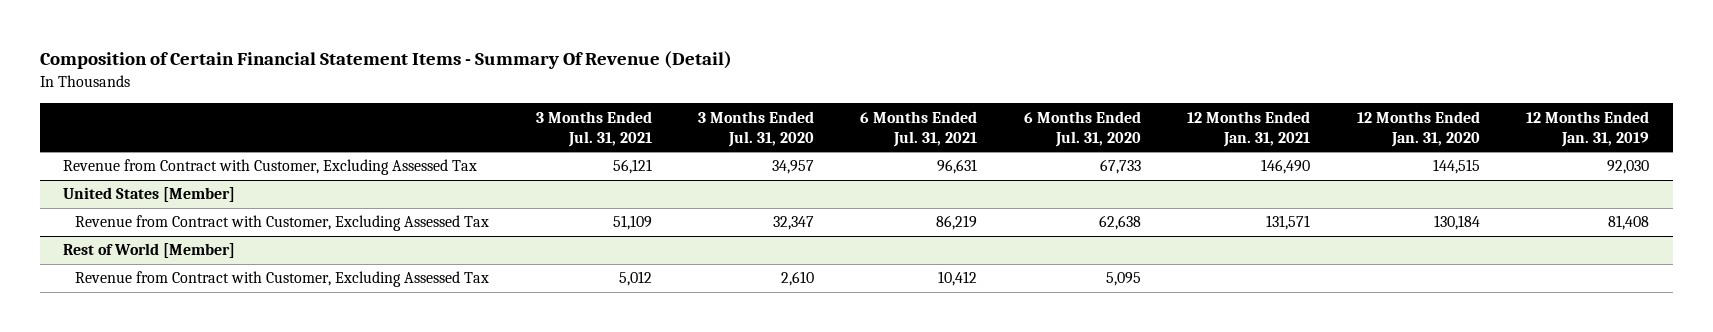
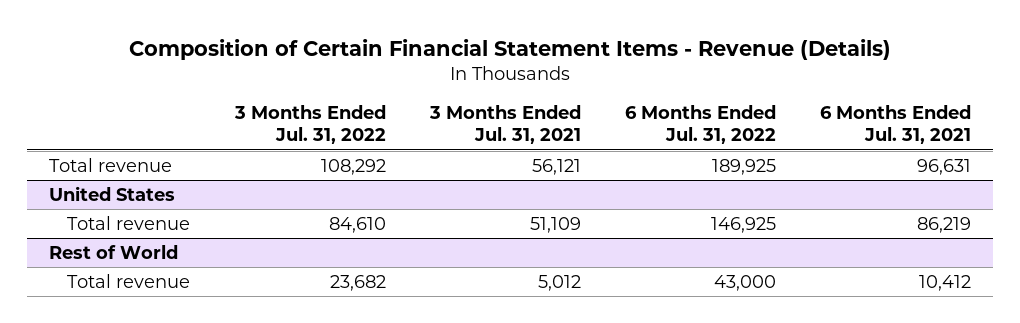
[39,51,732,70] Composition of Certain Financial Statement Items - Summary Of Revenue (Detail) -> [129,38,892,60] Composition of Certain Financial Statement Items - Revenue (Details)
[698,110,815,147] 3 Months Ended Jul. 31, 2020 -> none
[1023,110,1141,147] 6 Months Ended Jul. 31, 2020 -> none
[1187,110,1311,147] 12 Months Ended Jan. 31, 2021 -> none
[1356,110,1480,147] 12 Months Ended Jan. 31, 2020 -> none
[1526,110,1650,147] 12 Months Ended Jan. 31, 2019 -> none
none -> [233,105,386,145] 3 Months Ended Jul. 31, 2022
none -> [624,105,776,145] 6 Months Ended Jul. 31, 2022
[63,159,478,176] Revenue from Contract with Customer, Excluding Assessed Tax -> [49,157,173,172] Total revenue
[63,187,236,203] United States [Member] -> [49,185,176,201] United States
[75,215,490,232] Revenue from Contract with Customer, Excluding Assessed Tax -> [67,215,191,230] Total revenue
[63,243,236,259] Rest of World [Member] -> [49,244,179,259] Rest of World
[75,271,490,288] Revenue from Contract with Customer, Excluding Assessed Tax -> [67,273,191,288] Total revenue

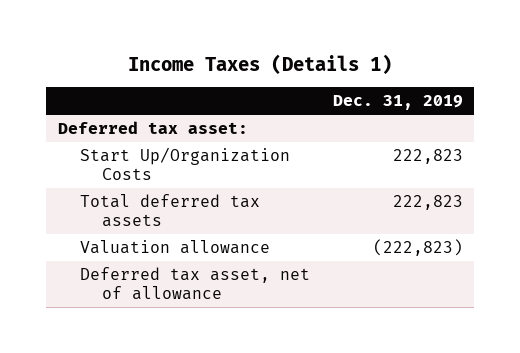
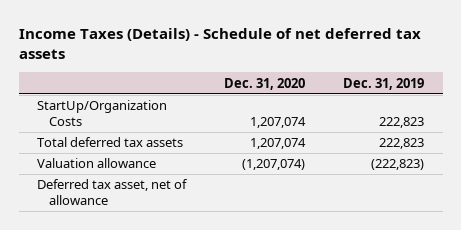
[128,54,393,75] Income Taxes (Details 1) -> [18,27,421,60] Income Taxes (Details) - Schedule of net deferred tax assets
none -> [224,77,306,90] Dec. 31, 2020
[57,121,248,135] Deferred tax asset: -> none
[80,147,291,180] Start Up/Organization Costs -> [37,100,168,127] StartUp/Organization Costs

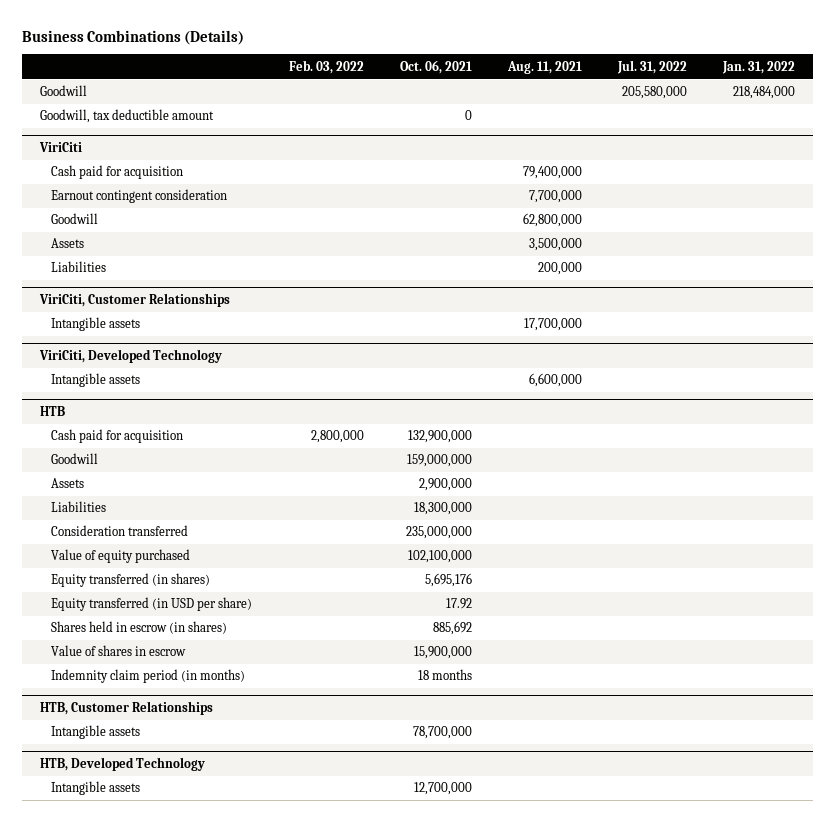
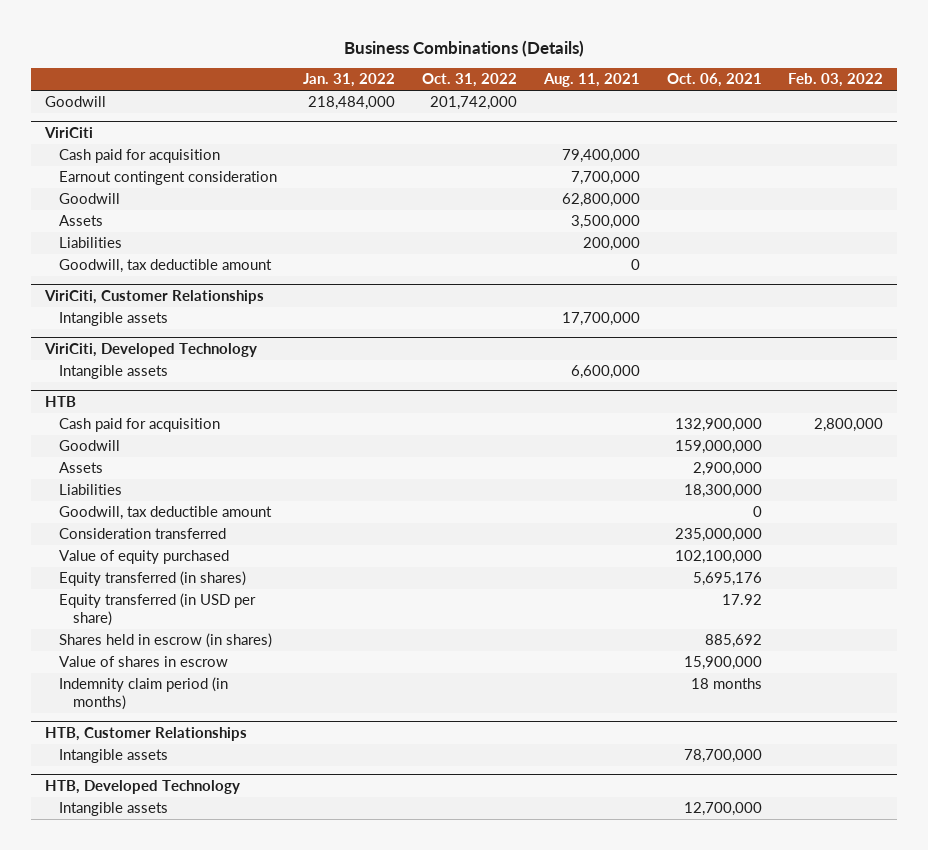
[617,59,688,74] Jul. 31, 2022 -> none
none -> [422,73,518,88] Oct. 31, 2022
[40,109,215,124] Goodwill, tax deductible amount -> none
none -> [58,259,272,274] Goodwill, tax deductible amount
none -> [58,506,272,521] Goodwill, tax deductible amount

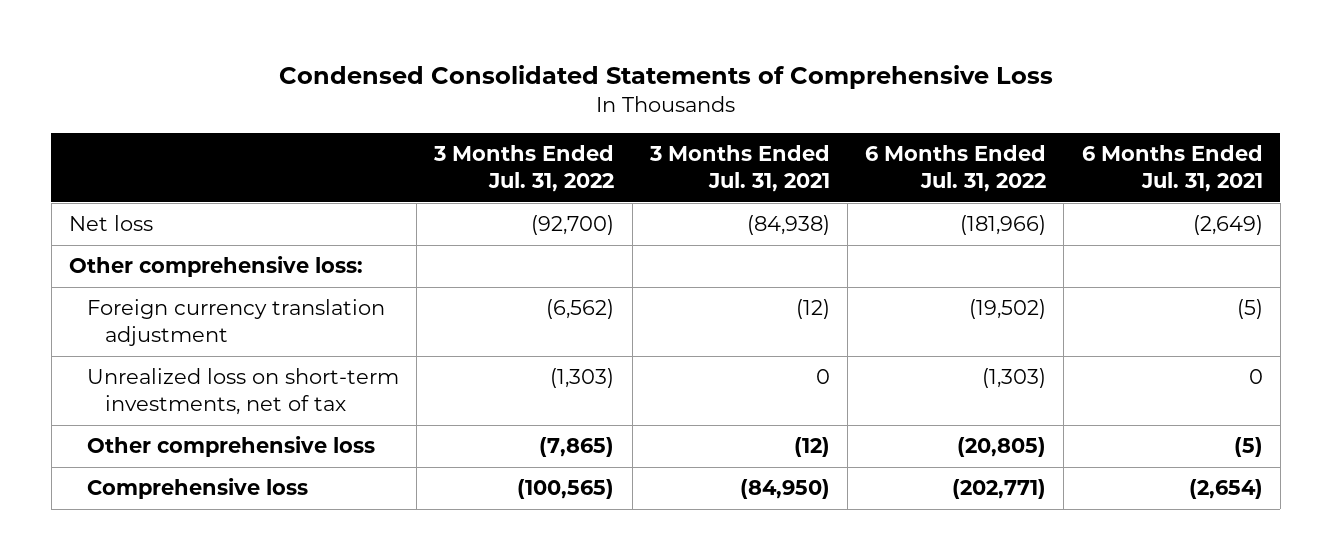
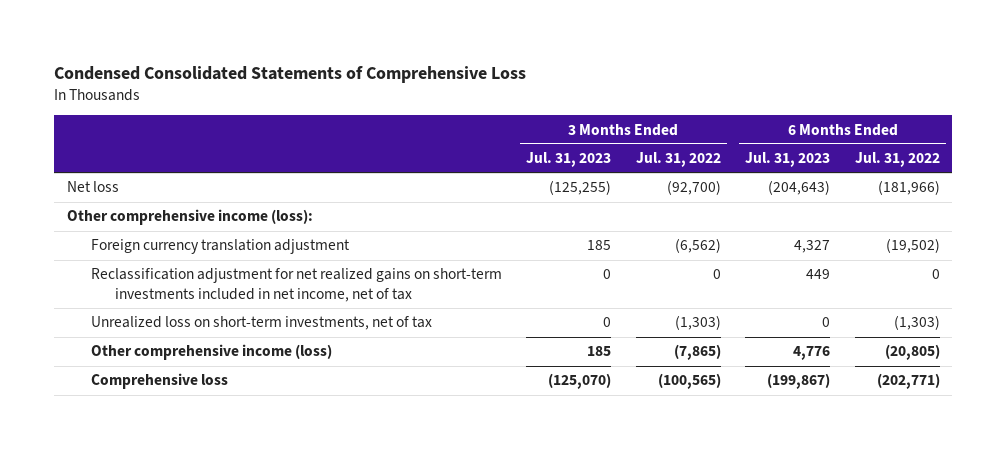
[648,145,830,193] 3 Months Ended Jul. 31, 2021 -> none
[1081,145,1263,193] 6 Months Ended Jul. 31, 2021 -> none
none -> [526,152,612,168] Jul. 31, 2023
none -> [745,152,831,168] Jul. 31, 2023
[68,256,363,278] Other comprehensive loss: -> [66,209,313,226] Other comprehensive income (loss):
none -> [90,268,502,302] Reclassification adjustment for net realized gains on short-term investments included in net income, net of tax
[87,436,376,458] Other comprehensive loss -> [90,344,332,361] Other comprehensive income (loss)

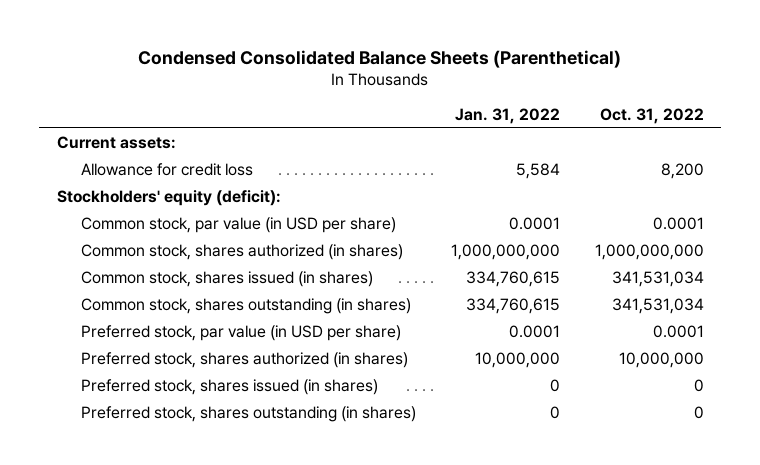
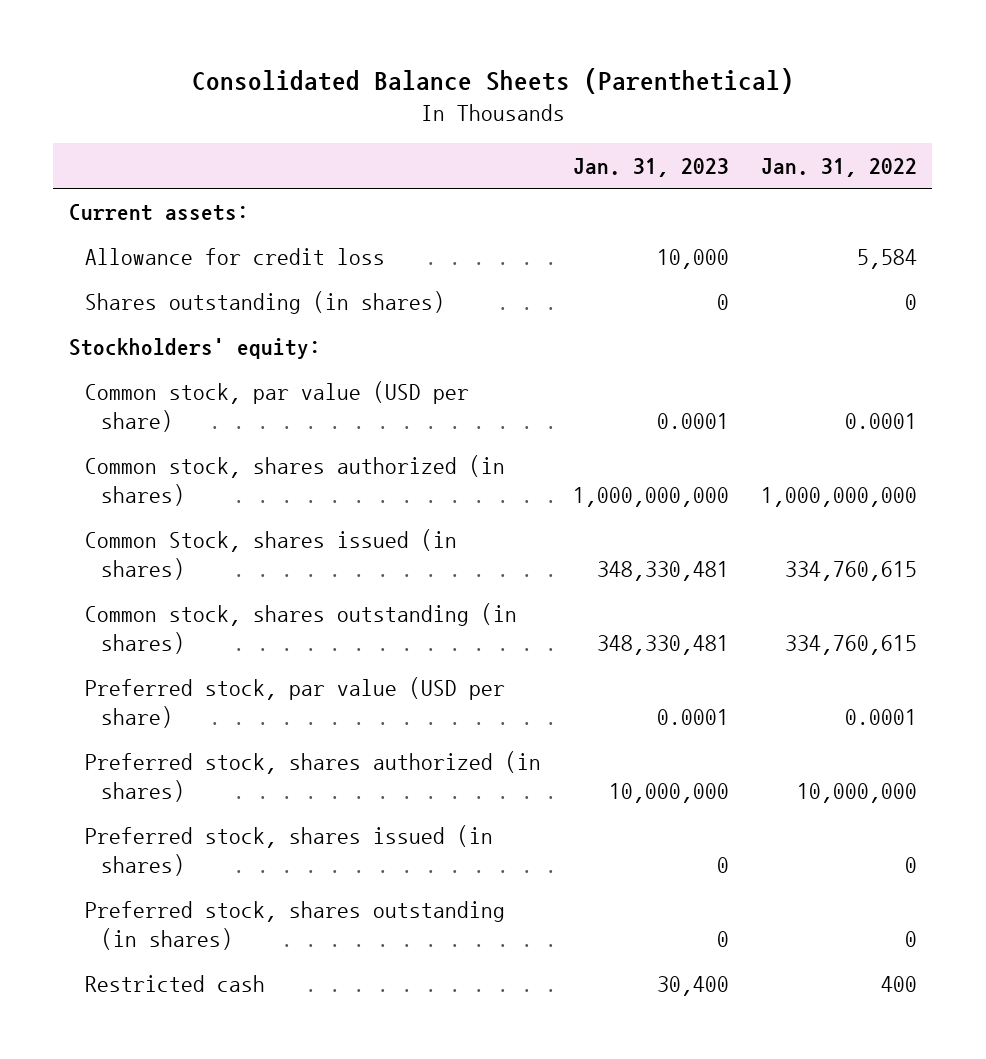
[138,49,622,68] Condensed Consolidated Balance Sheets (Parenthetical) -> [191,67,794,94] Consolidated Balance Sheets (Parenthetical)
[599,107,704,124] Oct. 31, 2022 -> none
none -> [572,157,729,177] Jan. 31, 2023
none -> [85,291,446,315] Shares outstanding (in shares)
[56,190,281,207] Stockholders' equity (deficit): -> [69,338,322,360] Stockholders' equity:
[81,217,397,234] Common stock, par value (in USD per share) -> [85,381,470,432] Common stock, par value (USD per share)
[81,271,374,288] Common stock, shares issued (in shares) -> [85,529,458,580] Common Stock, shares issued (in shares)
[81,325,402,342] Preferred stock, par value (in USD per share) -> [85,677,506,728] Preferred stock, par value (USD per share)
none -> [85,975,266,993] Restricted cash

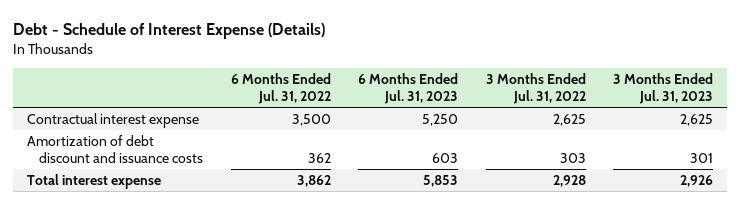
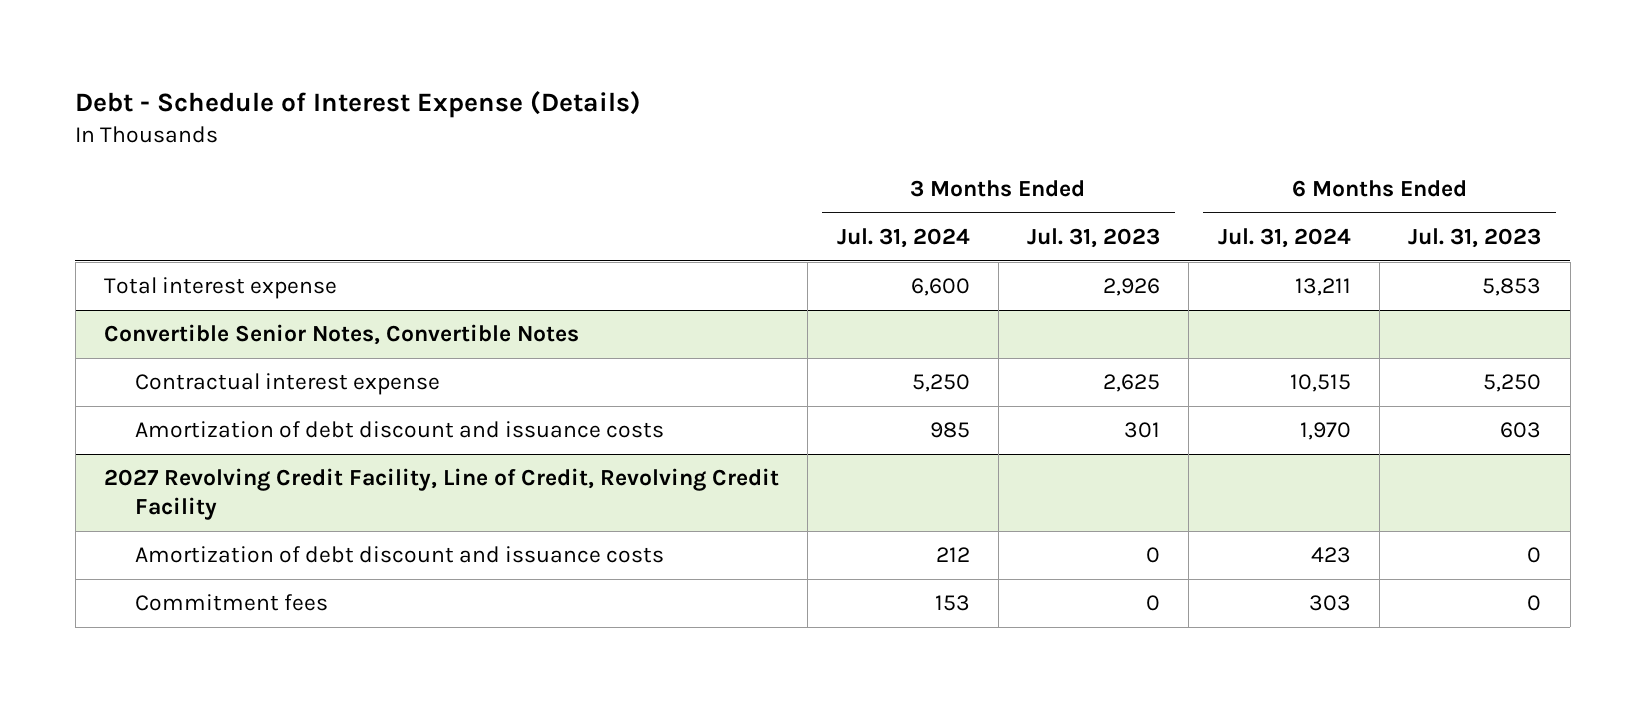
[230,73,331,105] 6 Months Ended Jul. 31, 2022 -> none
[485,73,586,105] 3 Months Ended Jul. 31, 2022 -> none
none -> [836,227,970,248] Jul. 31, 2024
none -> [1217,227,1351,248] Jul. 31, 2024
[27,174,162,190] Total interest expense -> [103,277,337,300] Total interest expense
none -> [103,324,579,346] Convertible Senior Notes, Convertible Notes
none -> [103,468,779,521] 2027 Revolving Credit Facility, Line of Credit, Revolving Credit Facility
none -> [134,546,664,564] Amortization of debt discount and issuance costs
none -> [134,594,328,612] Commitment fees

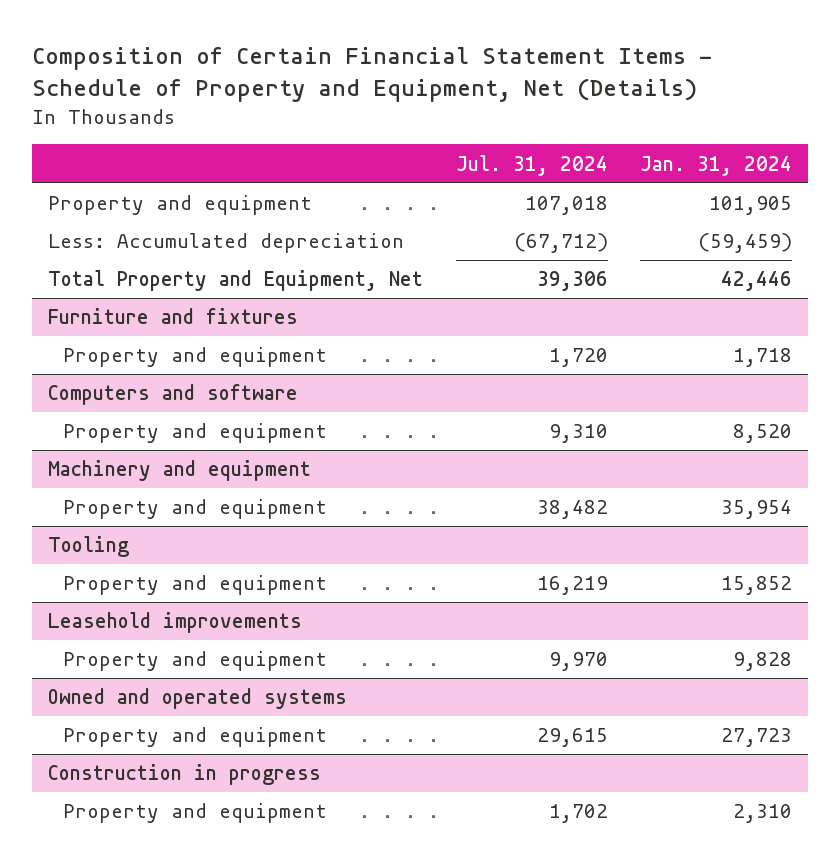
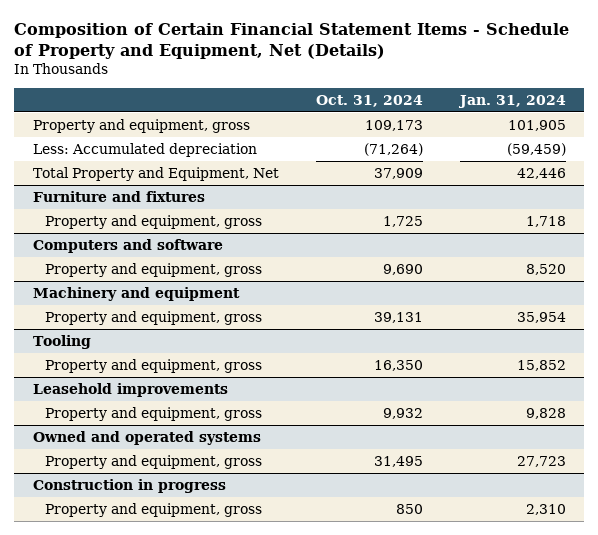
[455,154,608,176] Jul. 31, 2024 -> none
none -> [315,94,423,107] Oct. 31, 2024
[48,195,313,216] Property and equipment -> [32,118,250,133] Property and equipment, gross
[63,347,328,368] Property and equipment -> [44,214,262,229] Property and equipment, gross
[63,423,328,444] Property and equipment -> [44,262,262,277] Property and equipment, gross
[63,499,328,520] Property and equipment -> [44,310,262,325] Property and equipment, gross
[63,575,328,596] Property and equipment -> [44,358,262,373] Property and equipment, gross
[63,651,328,672] Property and equipment -> [44,406,262,421] Property and equipment, gross
[63,727,328,748] Property and equipment -> [44,454,262,469] Property and equipment, gross
[63,803,328,824] Property and equipment -> [44,502,262,517] Property and equipment, gross

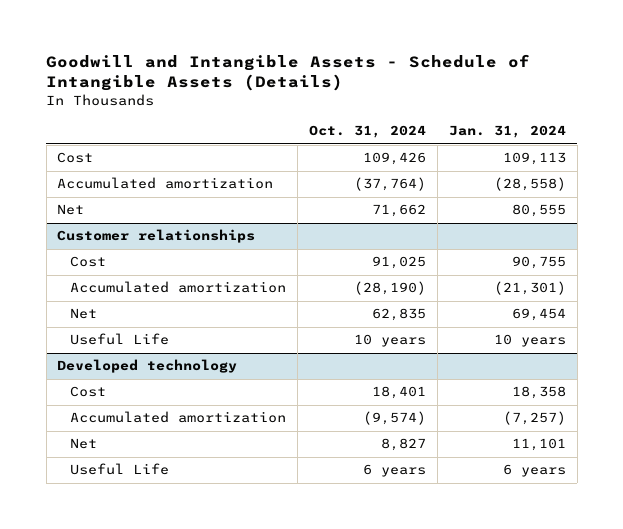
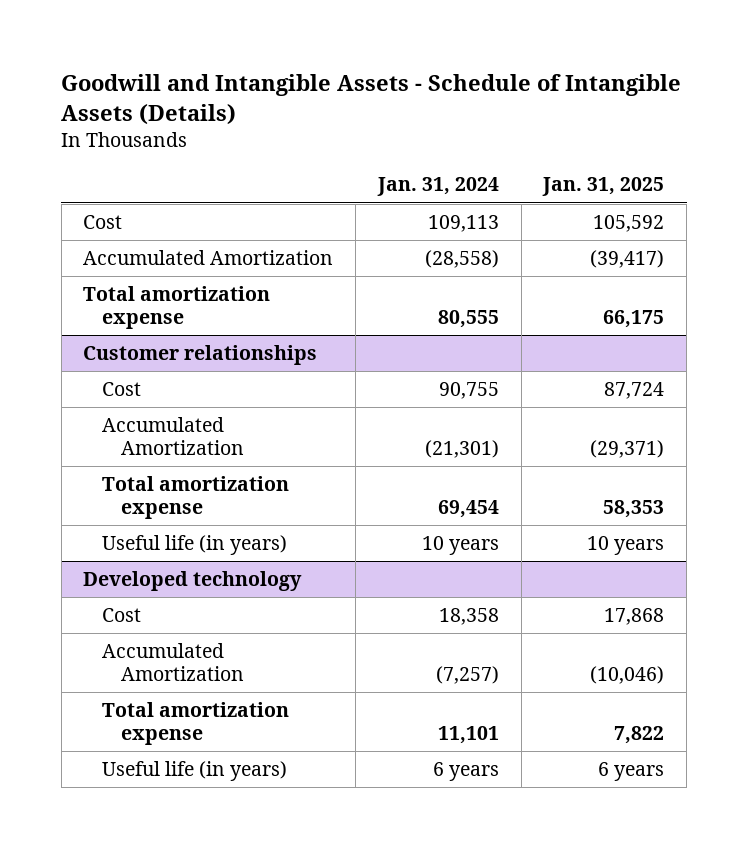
[308,125,426,139] Oct. 31, 2024 -> none
none -> [542,177,665,197] Jan. 31, 2025
[57,177,274,190] Accumulated amortization -> [83,250,334,266] Accumulated Amortization
[57,204,85,216] Net -> [83,286,271,330] Total amortization expense
[70,281,287,294] Accumulated amortization -> [102,417,245,456] Accumulated Amortization
[70,308,98,320] Net -> [102,476,290,520] Total amortization expense
[70,333,170,346] Useful Life -> [102,535,288,556] Useful life (in years)
[70,411,287,424] Accumulated amortization -> [102,643,245,682] Accumulated Amortization
[70,438,98,450] Net -> [102,702,290,746] Total amortization expense
[70,463,170,476] Useful Life -> [102,761,288,782] Useful life (in years)

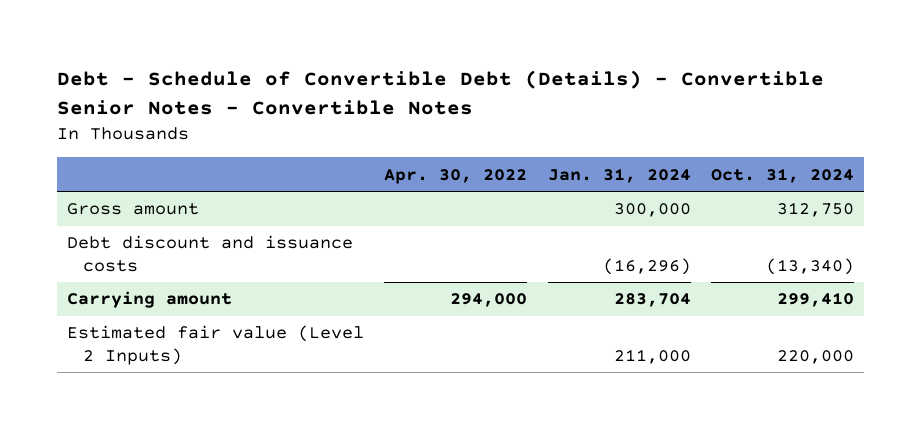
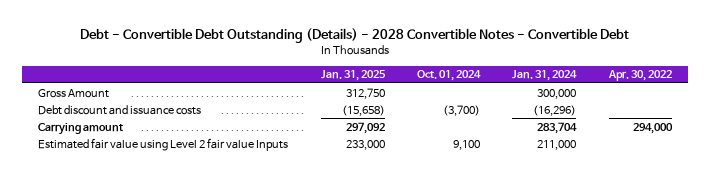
[56,70,824,115] Debt - Schedule of Convertible Debt (Details) - Convertible Senior Notes - Convertible Notes -> [80,28,630,44] Debt - Convertible Debt Outstanding (Details) - 2028 Convertible Notes - Convertible Debt
[710,167,854,183] Oct. 31, 2024 -> none
none -> [320,70,386,82] Jan. 31, 2025
none -> [417,70,482,82] Oct. 01, 2024
[66,203,199,216] Gross amount -> [38,88,110,98] Gross Amount
[66,325,364,365] Estimated fair value (Level 2 Inputs) -> [38,137,289,151] Estimated fair value using Level 2 fair value Inputs

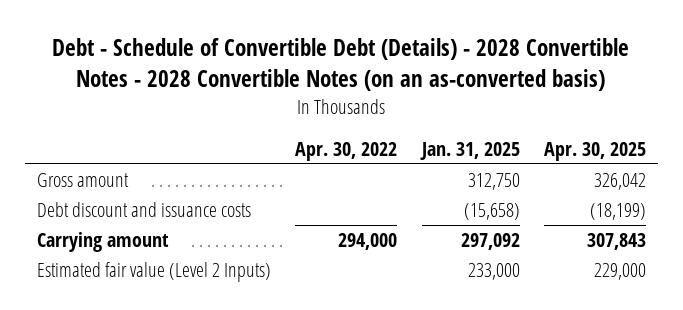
[80,28,630,44] Debt - Convertible Debt Outstanding (Details) - 2028 Convertible Notes - Convertible Debt -> [52,37,630,91] Debt - Schedule of Convertible Debt (Details) - 2028 Convertible Notes - 2028 Convertible Notes (on an as-converted basis)
[417,70,482,82] Oct. 01, 2024 -> none
[512,70,578,82] Jan. 31, 2024 -> none
none -> [544,141,647,161] Apr. 30, 2025
[38,88,110,98] Gross Amount -> [36,173,129,188] Gross amount
[38,137,289,151] Estimated fair value using Level 2 fair value Inputs -> [36,262,271,283] Estimated fair value (Level 2 Inputs)

